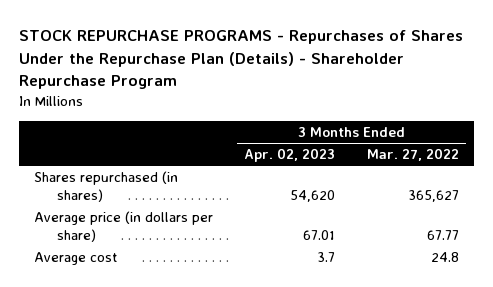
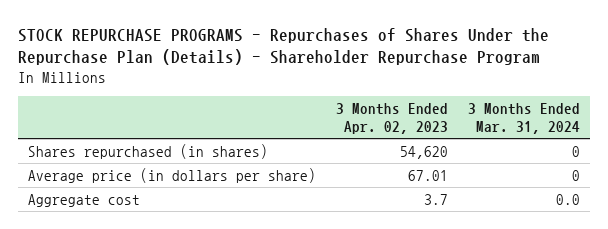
[366,148,459,162] Mar. 27, 2022 -> none
none -> [468,103,581,134] 3 Months Ended Mar. 31, 2024
[34,252,118,266] Average cost -> [27,193,140,207] Aggregate cost

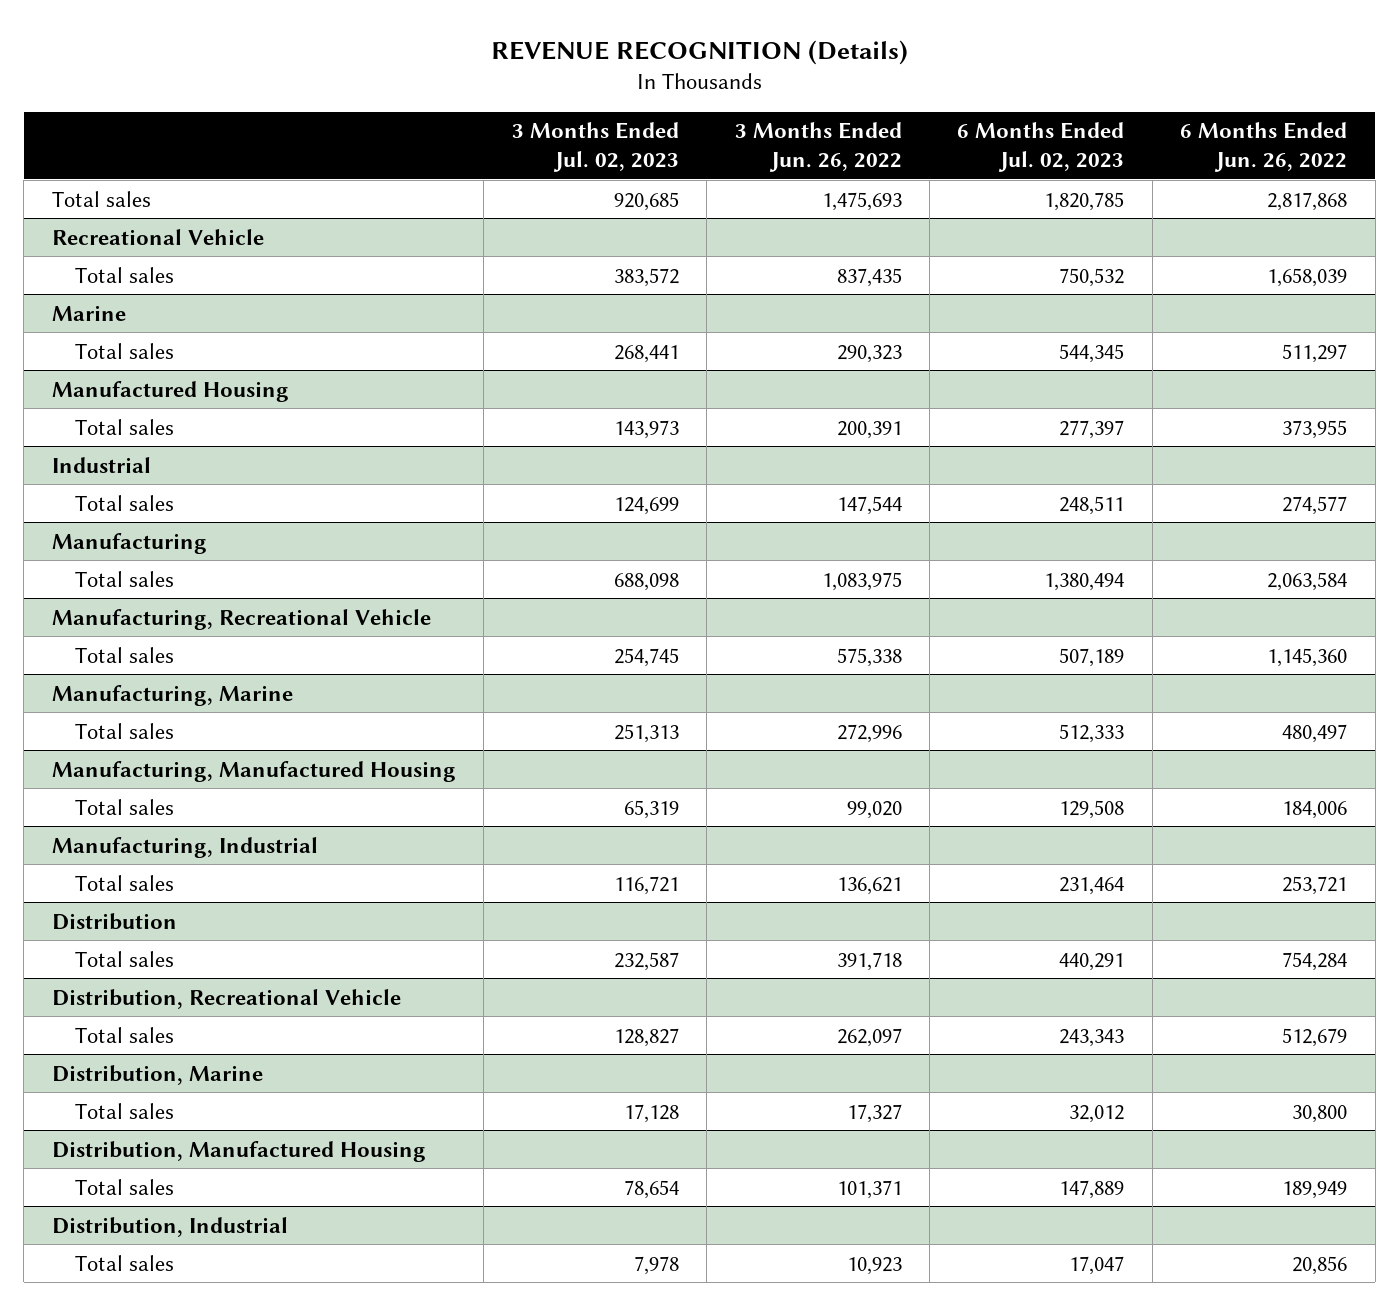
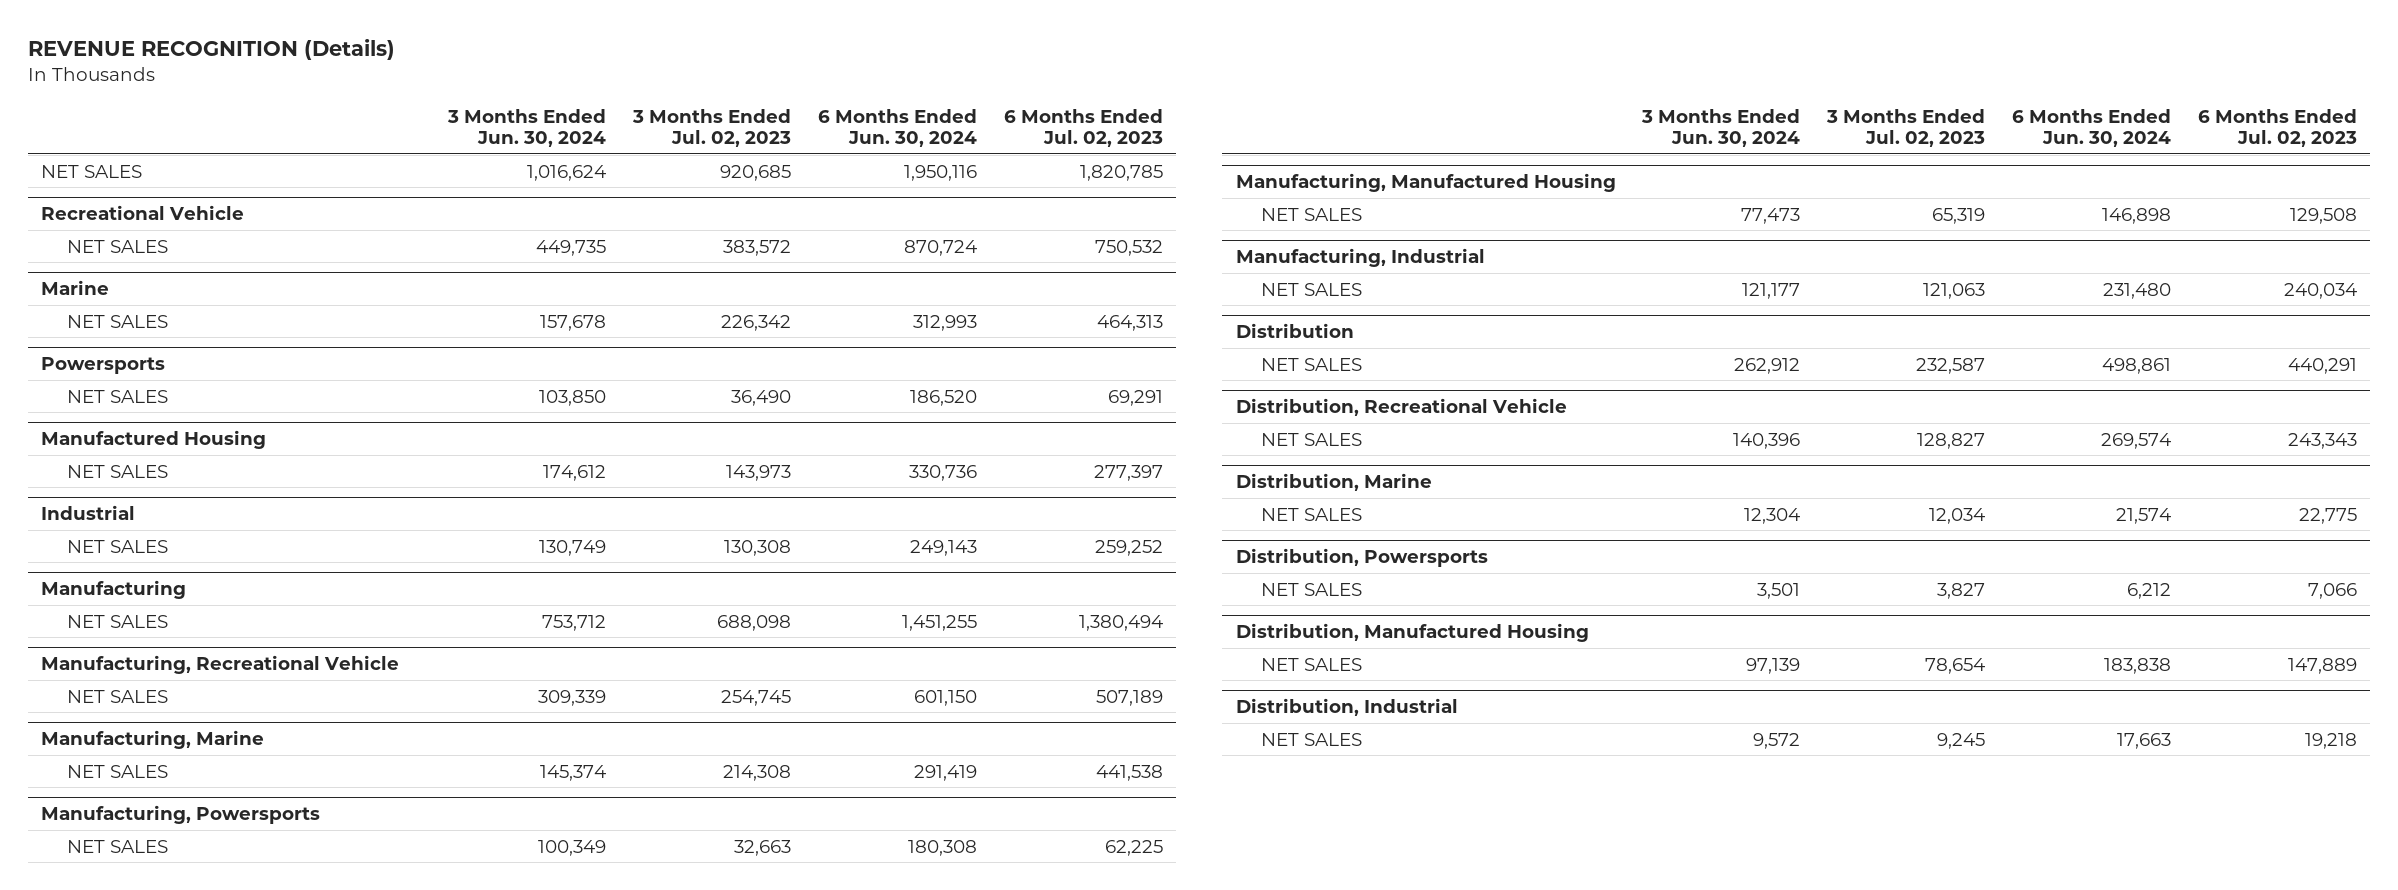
[734,122,902,172] 3 Months Ended Jun. 26, 2022 -> none
[1180,122,1348,172] 6 Months Ended Jun. 26, 2022 -> none
none -> [447,108,607,147] 3 Months Ended Jun. 30, 2024
none -> [817,108,977,147] 6 Months Ended Jun. 30, 2024
[51,190,151,207] Total sales -> [41,164,143,178] NET SALES
[74,266,174,283] Total sales -> [66,239,168,253] NET SALES
[74,342,174,359] Total sales -> [66,314,168,328] NET SALES
[613,344,679,363] 268,441 -> [720,314,791,331] 226,342
[1059,343,1125,363] 544,345 -> [1096,314,1163,331] 464,313
none -> [41,357,166,375] Powersports
none -> [66,389,168,403] NET SALES
[74,418,174,435] Total sales -> [66,464,168,478] NET SALES
[74,494,174,511] Total sales -> [66,539,168,553] NET SALES
[613,496,679,515] 124,699 -> [723,539,791,556] 130,308
[1059,495,1125,515] 248,511 -> [1094,539,1163,556] 259,252
[74,570,174,587] Total sales -> [66,614,168,628] NET SALES
[74,646,174,663] Total sales -> [66,689,168,703] NET SALES
[74,722,174,739] Total sales -> [66,764,168,778] NET SALES
[613,723,679,743] 251,313 -> [722,764,791,781] 214,308
[1059,723,1125,743] 512,333 -> [1095,764,1163,781] 441,538
none -> [41,805,321,825] Manufacturing, Powersports
none -> [66,839,168,853] NET SALES
[74,798,174,815] Total sales -> [1261,207,1363,221] NET SALES
[74,874,174,891] Total sales -> [1261,282,1363,296] NET SALES
[613,875,679,895] 116,721 -> [1923,282,1986,299] 121,063
[1059,876,1125,895] 231,464 -> [2283,282,2357,299] 240,034
[74,950,174,967] Total sales -> [1261,357,1363,371] NET SALES
[74,1026,174,1043] Total sales -> [1261,432,1363,446] NET SALES
[74,1102,174,1119] Total sales -> [1261,507,1363,521] NET SALES
[623,1103,679,1123] 17,128 -> [1929,507,1986,524] 12,034
[1069,1104,1125,1123] 32,012 -> [2298,507,2357,524] 22,775
none -> [1235,548,1488,568] Distribution, Powersports
none -> [1261,582,1363,596] NET SALES
[74,1178,174,1195] Total sales -> [1261,657,1363,671] NET SALES
[74,1254,174,1271] Total sales -> [1261,732,1363,746] NET SALES
[633,1255,679,1275] 7,978 -> [1937,732,1986,749] 9,245
[1069,1255,1125,1275] 17,047 -> [2304,732,2357,749] 19,218

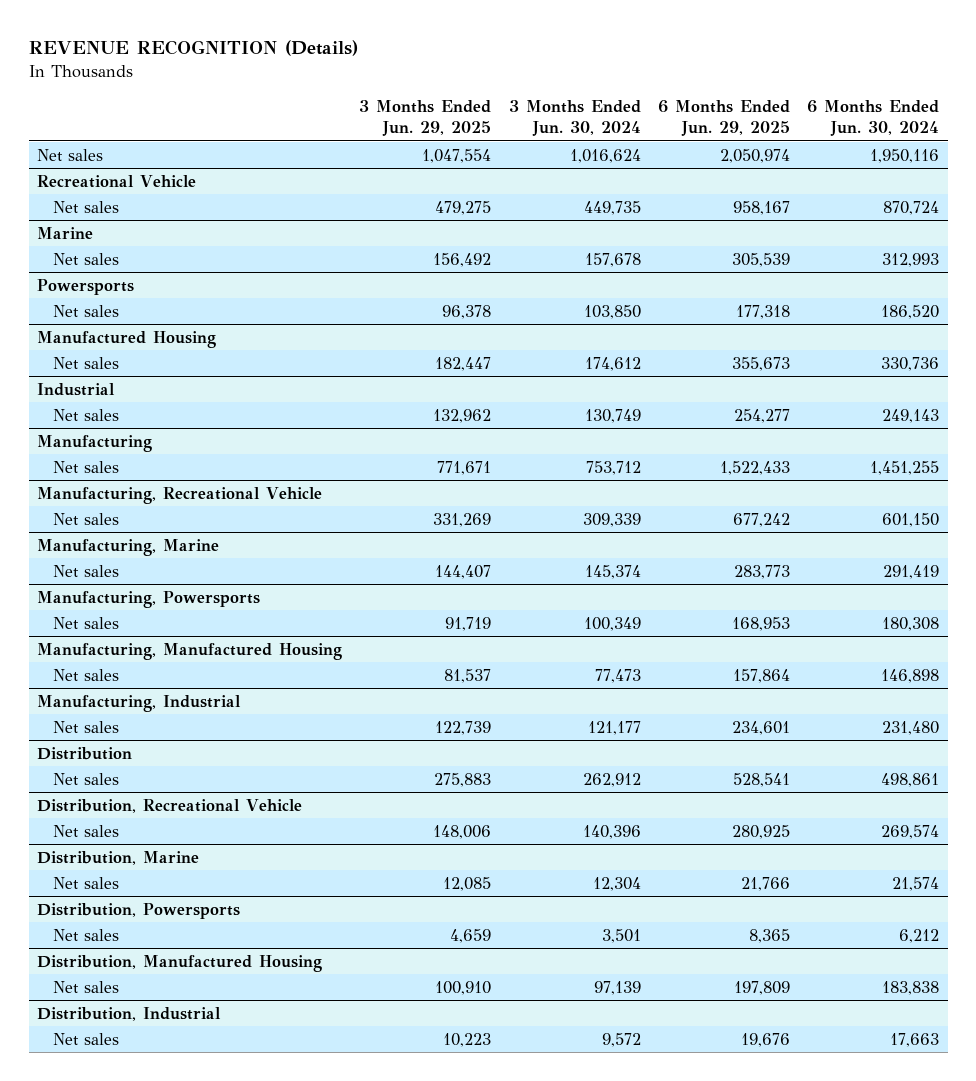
[631,108,791,147] 3 Months Ended Jul. 02, 2023 -> none
[1003,108,1163,147] 6 Months Ended Jul. 02, 2023 -> none
none -> [359,100,492,137] 3 Months Ended Jun. 29, 2025
none -> [657,100,790,137] 6 Months Ended Jun. 29, 2025
[41,164,143,178] NET SALES -> [37,148,104,161] Net sales
[66,239,168,253] NET SALES -> [52,200,119,213] Net sales
[66,314,168,328] NET SALES -> [52,252,119,265] Net sales
[66,389,168,403] NET SALES -> [52,304,119,317] Net sales
[66,464,168,478] NET SALES -> [52,356,119,369] Net sales
[66,539,168,553] NET SALES -> [52,408,119,421] Net sales
[66,614,168,628] NET SALES -> [52,460,119,473] Net sales
[66,689,168,703] NET SALES -> [52,512,119,525] Net sales
[66,764,168,778] NET SALES -> [52,564,119,577] Net sales
[66,839,168,853] NET SALES -> [52,616,119,629] Net sales
[1261,207,1363,221] NET SALES -> [52,668,119,681] Net sales
[1261,282,1363,296] NET SALES -> [52,720,119,733] Net sales
[1261,357,1363,371] NET SALES -> [52,772,119,785] Net sales
[1261,432,1363,446] NET SALES -> [52,824,119,837] Net sales
[1261,507,1363,521] NET SALES -> [52,876,119,889] Net sales
[1261,582,1363,596] NET SALES -> [52,928,119,941] Net sales
[1261,657,1363,671] NET SALES -> [52,980,119,993] Net sales
[1261,732,1363,746] NET SALES -> [52,1032,119,1045] Net sales

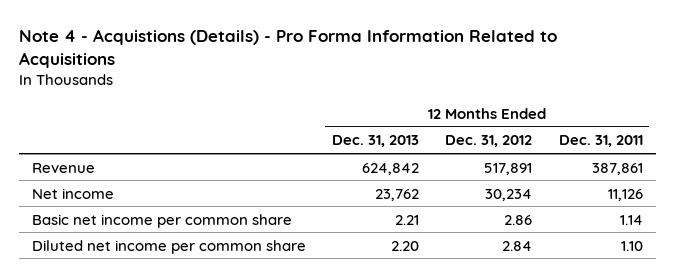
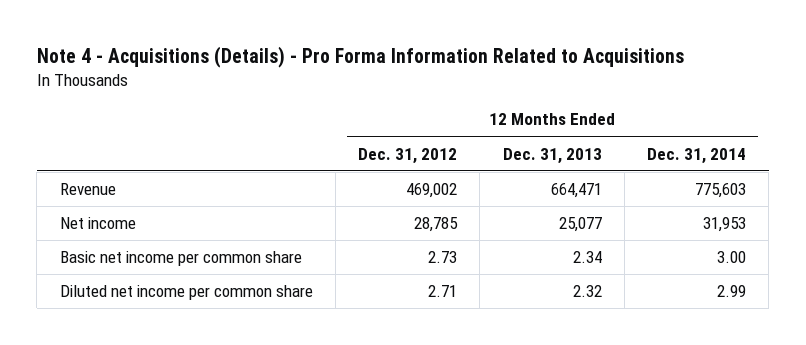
[18,28,557,69] Note 4 - Acquistions (Details) - Pro Forma Information Related to Acquisitions -> [36,45,684,68] Note 4 - Acquisitions (Details) - Pro Forma Information Related to Acquisitions
[558,135,643,148] Dec. 31, 2011 -> none
none -> [647,147,747,164] Dec. 31, 2014
[362,162,420,175] 624,842 -> [550,183,602,199] 664,471
[484,162,533,175] 517,891 -> [406,183,458,199] 469,002
[375,188,420,201] 23,762 -> [558,217,602,233] 25,077
[485,188,533,201] 30,234 -> [414,217,459,233] 28,785
[395,214,420,225] 2.21 -> [572,251,602,264] 2.34
[504,214,533,225] 2.86 -> [428,251,458,264] 2.73
[391,240,420,251] 2.20 -> [572,285,602,298] 2.32
[502,240,533,251] 2.84 -> [428,285,458,298] 2.71

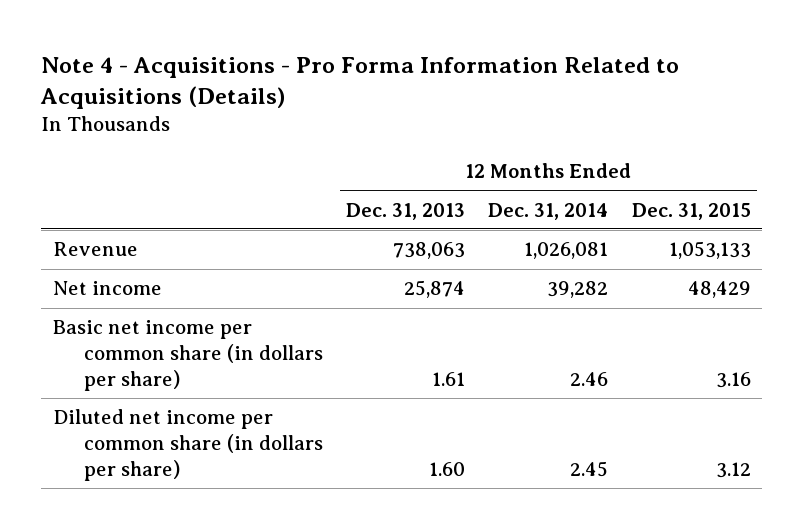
[36,45,684,68] Note 4 - Acquisitions (Details) - Pro Forma Information Related to Acquisitions -> [40,56,680,110] Note 4 - Acquisitions - Pro Forma Information Related to Acquisitions (Details)
[358,147,458,164] Dec. 31, 2012 -> none
none -> [631,202,751,220] Dec. 31, 2015
[550,183,602,199] 664,471 -> [393,242,466,260] 738,063
[695,183,747,199] 775,603 -> [524,242,609,260] 1,026,081
[558,217,602,233] 25,077 -> [404,280,466,299] 25,874
[703,217,747,233] 31,953 -> [547,281,609,299] 39,282
[59,251,302,267] Basic net income per common share -> [52,320,323,391] Basic net income per common share (in dollars per share)
[572,251,602,264] 2.34 -> [432,371,466,386] 1.61
[717,251,747,264] 3.00 -> [570,371,609,386] 2.46
[59,285,313,301] Diluted net income per common share -> [52,409,323,481] Diluted net income per common share (in dollars per share)
[572,285,602,298] 2.32 -> [429,461,466,476] 1.60
[717,285,747,298] 2.99 -> [570,460,609,477] 2.45

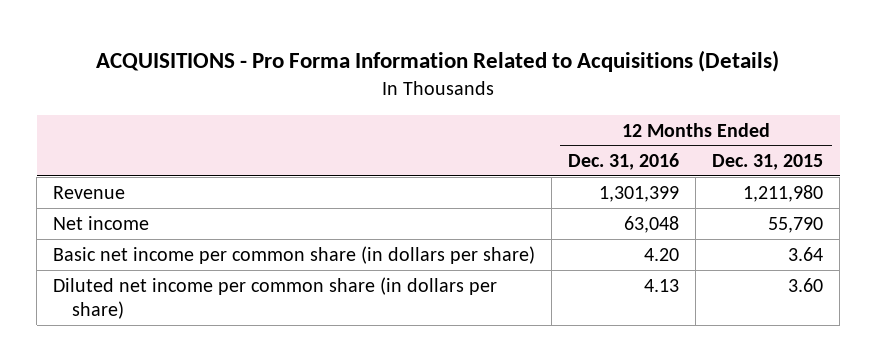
[40,56,680,110] Note 4 - Acquisitions - Pro Forma Information Related to Acquisitions (Details) -> [96,49,780,72] ACQUISITIONS - Pro Forma Information Related to Acquisitions (Details)
[346,202,466,220] Dec. 31, 2013 -> none
[488,202,609,220] Dec. 31, 2014 -> none
none -> [568,153,680,171] Dec. 31, 2016
[668,241,751,260] 1,053,133 -> [743,184,824,202] 1,211,980
[687,281,751,299] 48,429 -> [768,216,824,233] 55,790
[715,371,751,388] 3.16 -> [788,246,824,261] 3.64
[715,461,751,478] 3.12 -> [788,277,824,292] 3.60

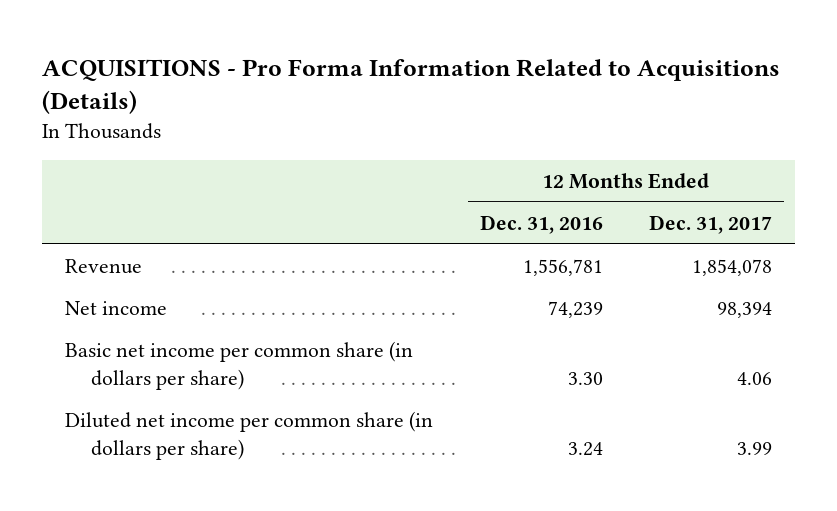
[712,154,824,171] Dec. 31, 2015 -> none
none -> [649,214,773,234] Dec. 31, 2017
[599,185,680,202] 1,301,399 -> [522,258,603,276] 1,556,781
[624,215,680,233] 63,048 -> [547,300,603,318] 74,239
[644,247,680,261] 4.20 -> [567,371,603,385] 3.30
[644,278,680,292] 4.13 -> [567,441,603,456] 3.24

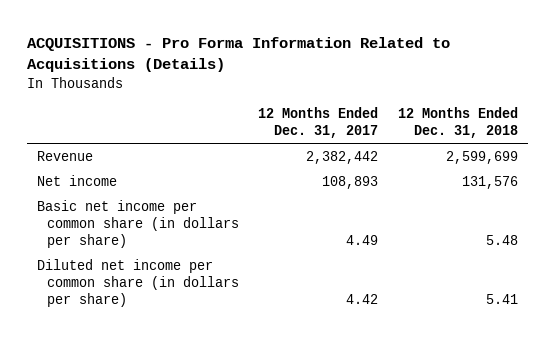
[479,214,603,234] Dec. 31, 2016 -> none
none -> [398,107,519,139] 12 Months Ended Dec. 31, 2018
[692,258,773,276] 1,854,078 -> [306,150,379,164] 2,382,442
[717,301,773,318] 98,394 -> [322,175,379,189] 108,893
[737,371,773,385] 4.06 -> [346,234,379,245] 4.49
[737,441,773,455] 3.99 -> [346,293,379,304] 4.42

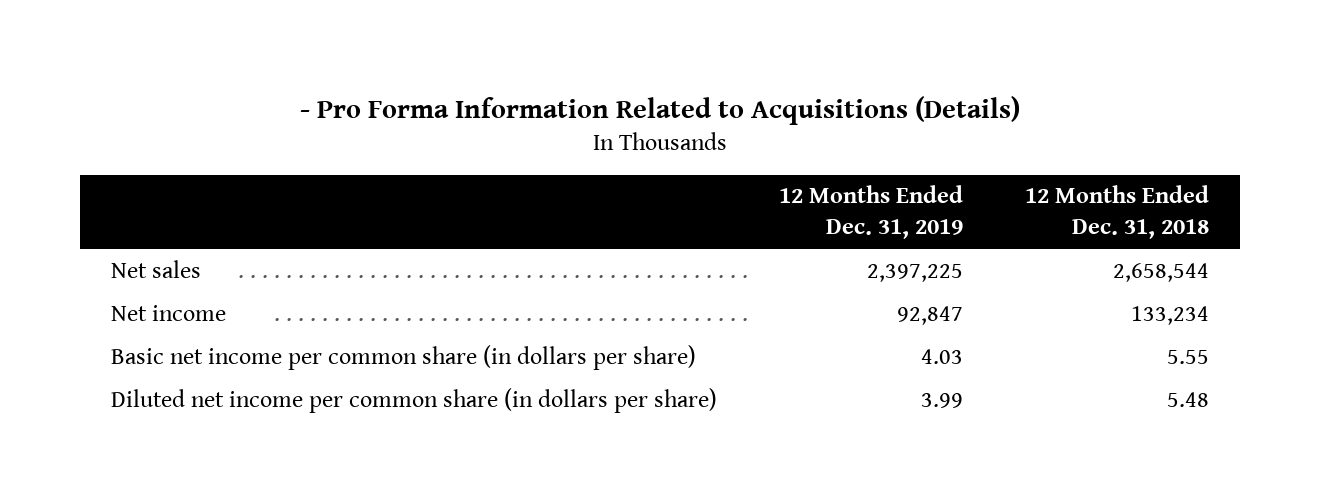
[27,37,451,73] ACQUISITIONS - Pro Forma Information Related to Acquisitions (Details) -> [299,95,1020,125] - Pro Forma Information Related to Acquisitions (Details)
[258,107,379,139] 12 Months Ended Dec. 31, 2017 -> none
none -> [778,185,963,240] 12 Months Ended Dec. 31, 2019
[37,150,94,161] Revenue -> none
none -> [111,259,202,278] Net sales
[462,175,519,189] 131,576 -> [1130,305,1209,325] 133,234
[486,234,519,245] 5.48 -> [1166,349,1209,364] 5.55
[486,293,519,304] 5.41 -> [1166,391,1209,407] 5.48

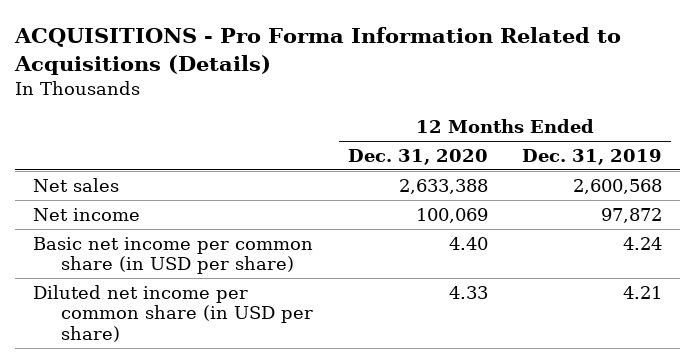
[299,95,1020,125] - Pro Forma Information Related to Acquisitions (Details) -> [14,27,622,75] ACQUISITIONS - Pro Forma Information Related to Acquisitions (Details)
[1024,185,1209,240] 12 Months Ended Dec. 31, 2018 -> none
none -> [347,148,488,165] Dec. 31, 2020
[866,263,963,282] 2,397,225 -> [573,178,663,194] 2,600,568
[896,305,963,325] 92,847 -> [601,207,663,223] 97,872
[111,344,697,370] Basic net income per common share (in dollars per share) -> [32,236,313,275] Basic net income per common share (in USD per share)
[920,348,963,364] 4.03 -> [623,236,663,250] 4.24
[111,387,718,413] Diluted net income per common share (in dollars per share) -> [32,284,313,342] Diluted net income per common share (in USD per share)
[920,392,963,408] 3.99 -> [623,285,663,299] 4.21

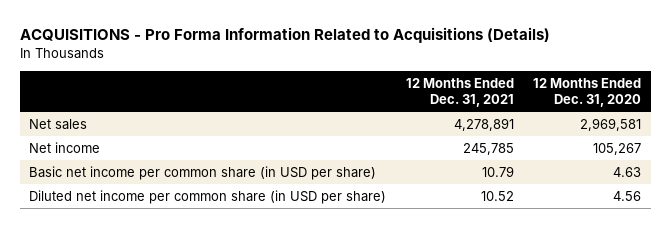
[522,148,663,165] Dec. 31, 2019 -> none
none -> [405,77,514,108] 12 Months Ended Dec. 31, 2021
[398,178,488,194] 2,633,388 -> [579,117,641,131] 2,969,581
[415,207,488,223] 100,069 -> [592,142,641,155] 105,267
[448,236,488,250] 4.40 -> [612,166,641,177] 4.63
[448,285,488,299] 4.33 -> [612,190,641,201] 4.56

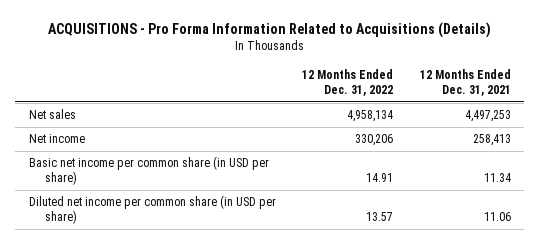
[532,77,641,108] 12 Months Ended Dec. 31, 2020 -> none
none -> [302,68,394,96] 12 Months Ended Dec. 31, 2022
[453,117,514,131] 4,278,891 -> [464,110,511,123] 4,497,253
[462,142,514,155] 245,785 -> [472,134,511,147] 258,413
[481,165,514,177] 10.79 -> [483,173,511,183] 11.34
[480,190,514,201] 10.52 -> [483,212,511,222] 11.06

